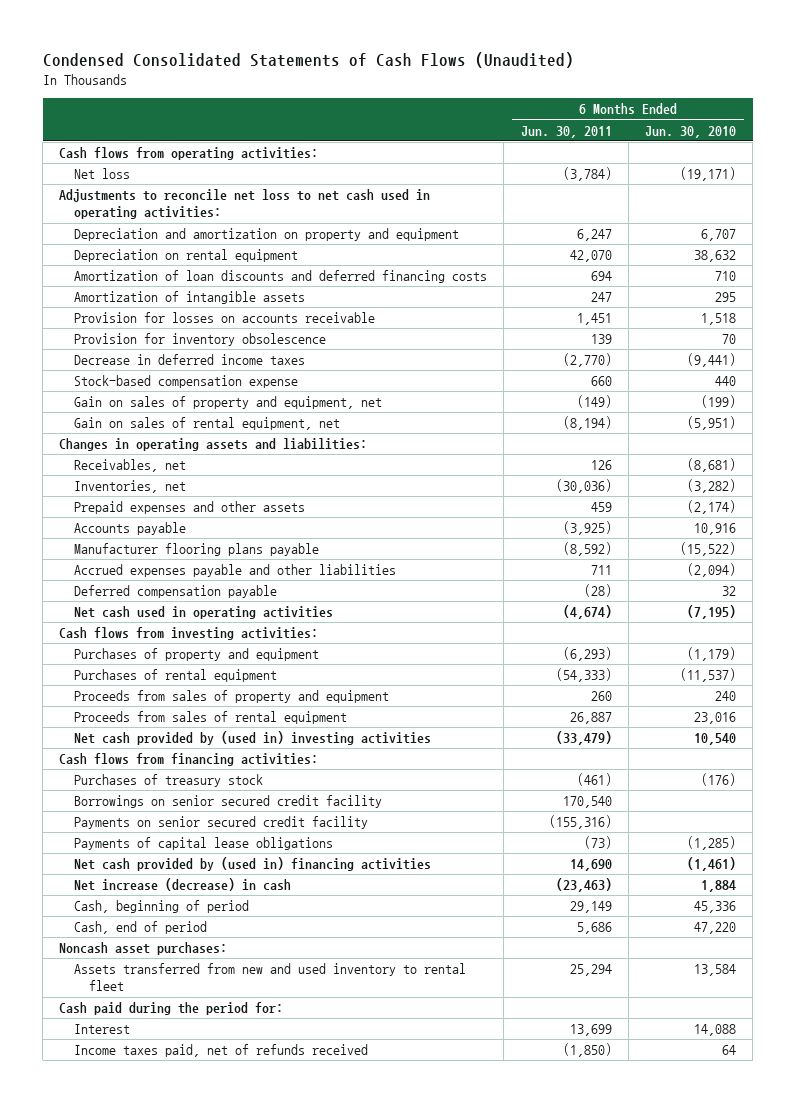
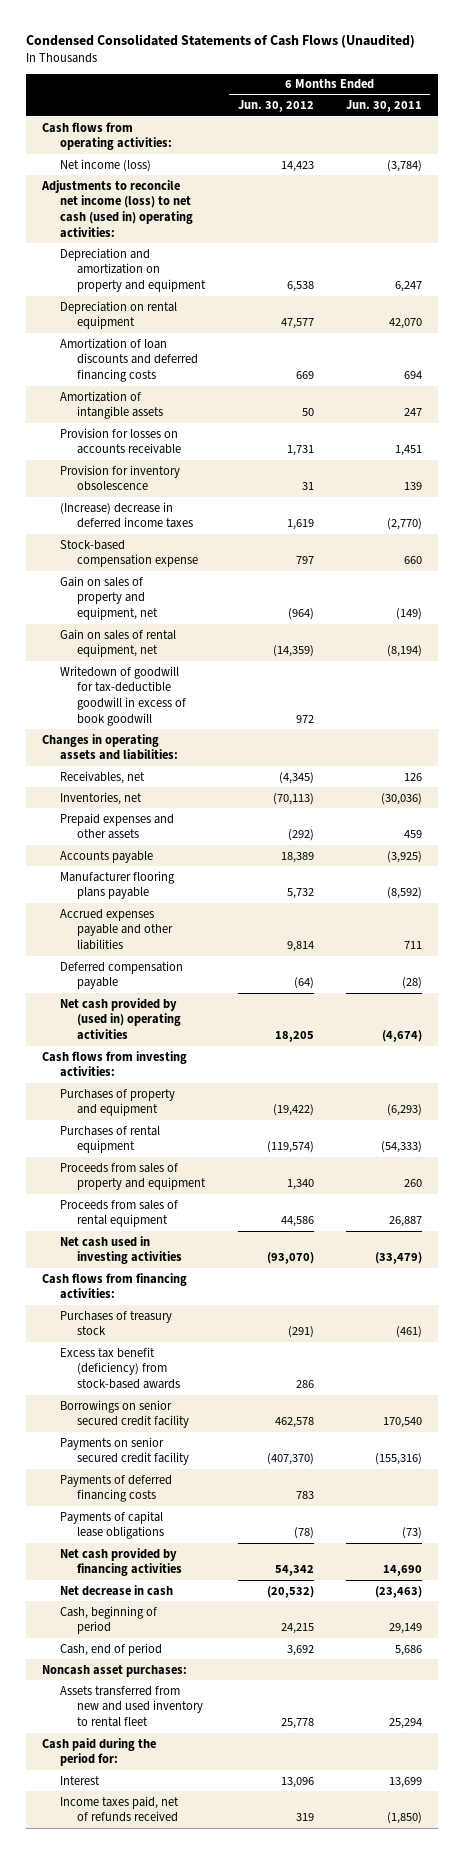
[645,125,737,138] Jun. 30, 2010 -> none
none -> [237,100,314,113] Jun. 30, 2012
[74,168,131,180] Net loss -> [59,158,151,172] Net income (loss)
[59,189,431,220] Adjustments to reconcile net loss to net cash used in operating activities: -> [41,179,193,238] Adjustments to reconcile net income (loss) to net cash (used in) operating activities:
[74,354,306,366] Decrease in deferred income taxes -> [59,501,194,529] (Increase) decrease in deferred income taxes
none -> [59,665,187,726] Writedown of goodwill for tax-deductible goodwill in excess of book goodwill
[74,606,334,620] Net cash used in operating activities -> [59,997,182,1041] Net cash provided by (used in) operating activities
[74,731,432,746] Net cash provided by (used in) investing activities -> [59,1235,183,1265] Net cash used in investing activities
none -> [59,1346,181,1390] Excess tax benefit (deficiency) from stock-based awards
none -> [59,1474,172,1503] Payments of deferred financing costs
[74,857,432,872] Net cash provided by (used in) financing activities -> [59,1547,183,1577] Net cash provided by financing activities
[74,878,292,892] Net increase (decrease) in cash -> [59,1584,173,1596] Net decrease in cash

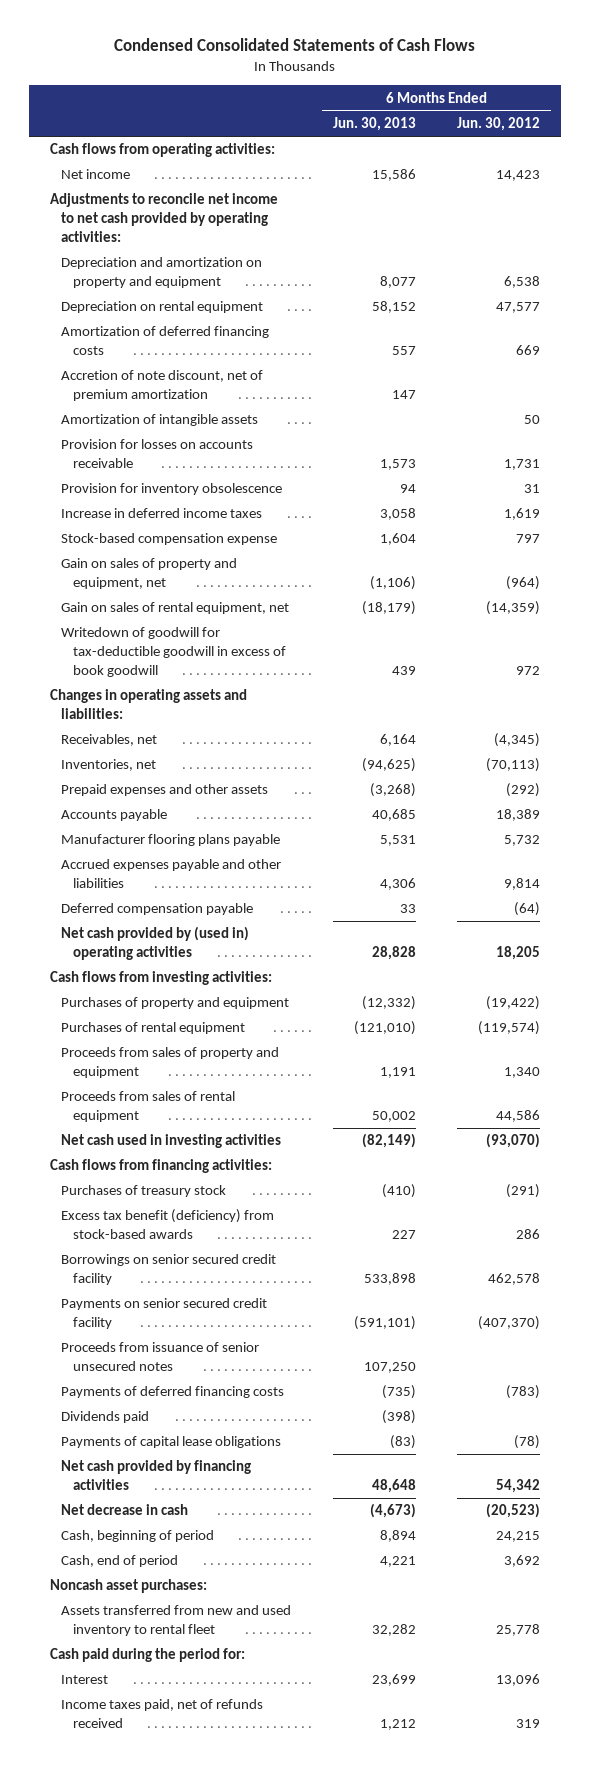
[26,34,416,49] Condensed Consolidated Statements of Cash Flows (Unaudited) -> [113,38,475,52] Condensed Consolidated Statements of Cash Flows
[345,100,422,113] Jun. 30, 2011 -> none
none -> [332,117,416,132] Jun. 30, 2013
[59,158,151,172] Net income (loss) -> [61,169,131,180] Net income
[41,179,193,238] Adjustments to reconcile net income (loss) to net cash (used in) operating activities: -> [49,193,278,242] Adjustments to reconcile net income to net cash provided by operating activities:
[59,337,199,383] Amortization of loan discounts and deferred financing costs -> [61,326,270,356] Amortization of deferred financing costs
none -> [61,370,264,402] Accretion of note discount, net of premium amortization
[59,501,194,529] (Increase) decrease in deferred income taxes -> [61,508,263,519] Increase in deferred income taxes
none -> [61,1342,260,1372] Proceeds from issuance of senior unsecured notes
[295,1491,314,1500] 783 -> [506,1385,541,1400] (783)
none -> [61,1411,150,1424] Dividends paid
[266,1585,314,1598] (20,532) -> [486,1503,541,1519] (20,523)

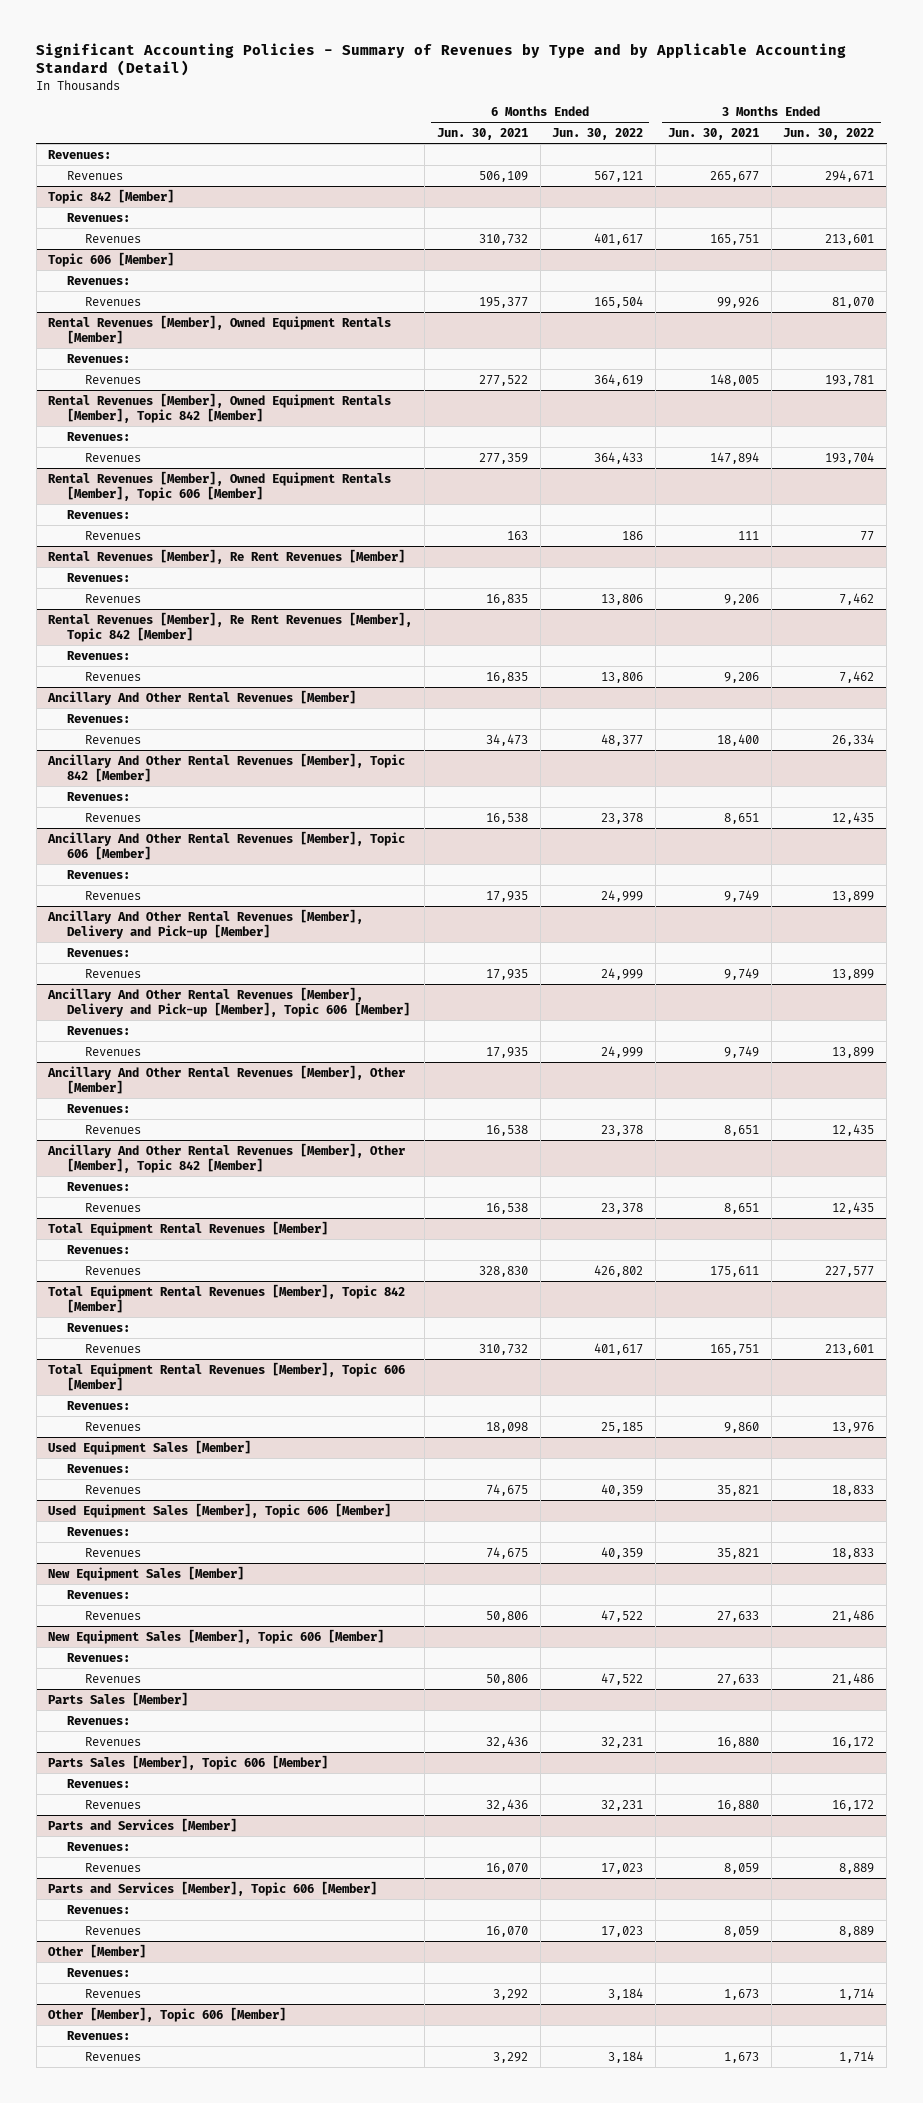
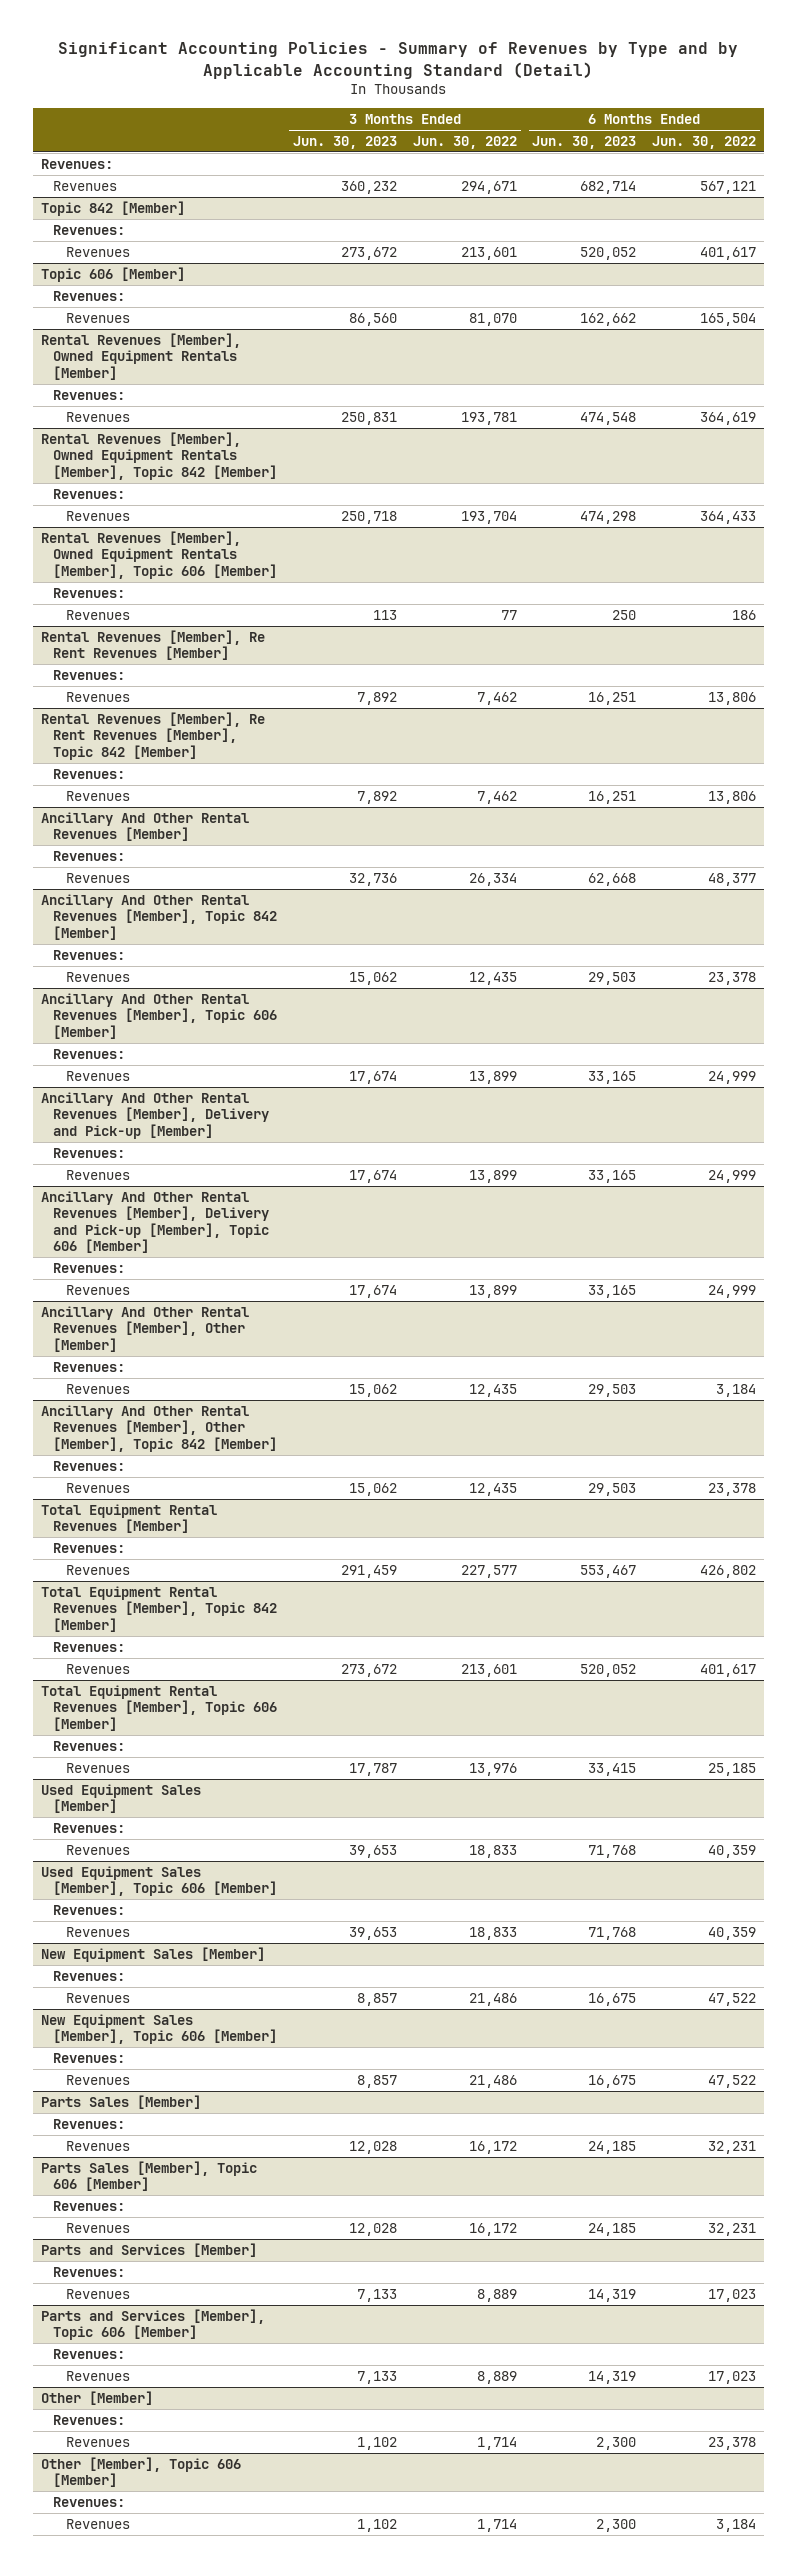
[436,128,528,141] Jun. 30, 2021 -> none
[667,128,759,141] Jun. 30, 2021 -> none
none -> [292,135,397,149] Jun. 30, 2023
none -> [532,135,637,149] Jun. 30, 2023
[601,1124,644,1136] 23,378 -> [716,1383,757,1397] 3,184
[608,1987,644,2000] 3,184 -> [708,2436,757,2450] 23,378

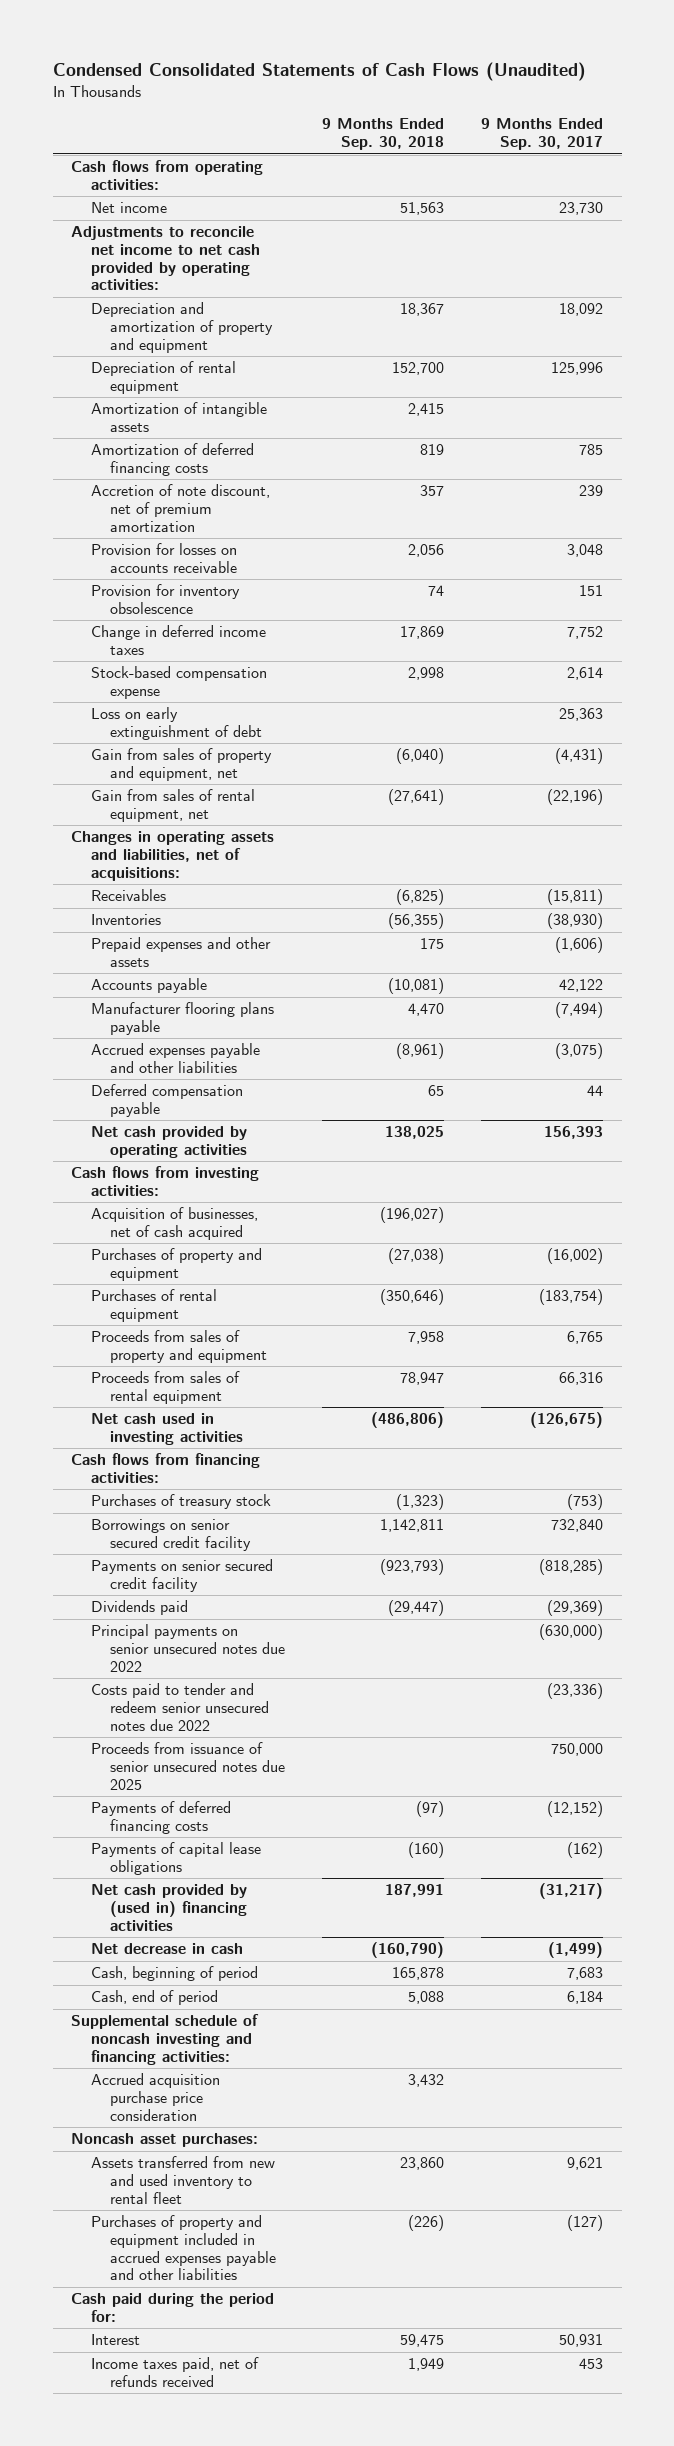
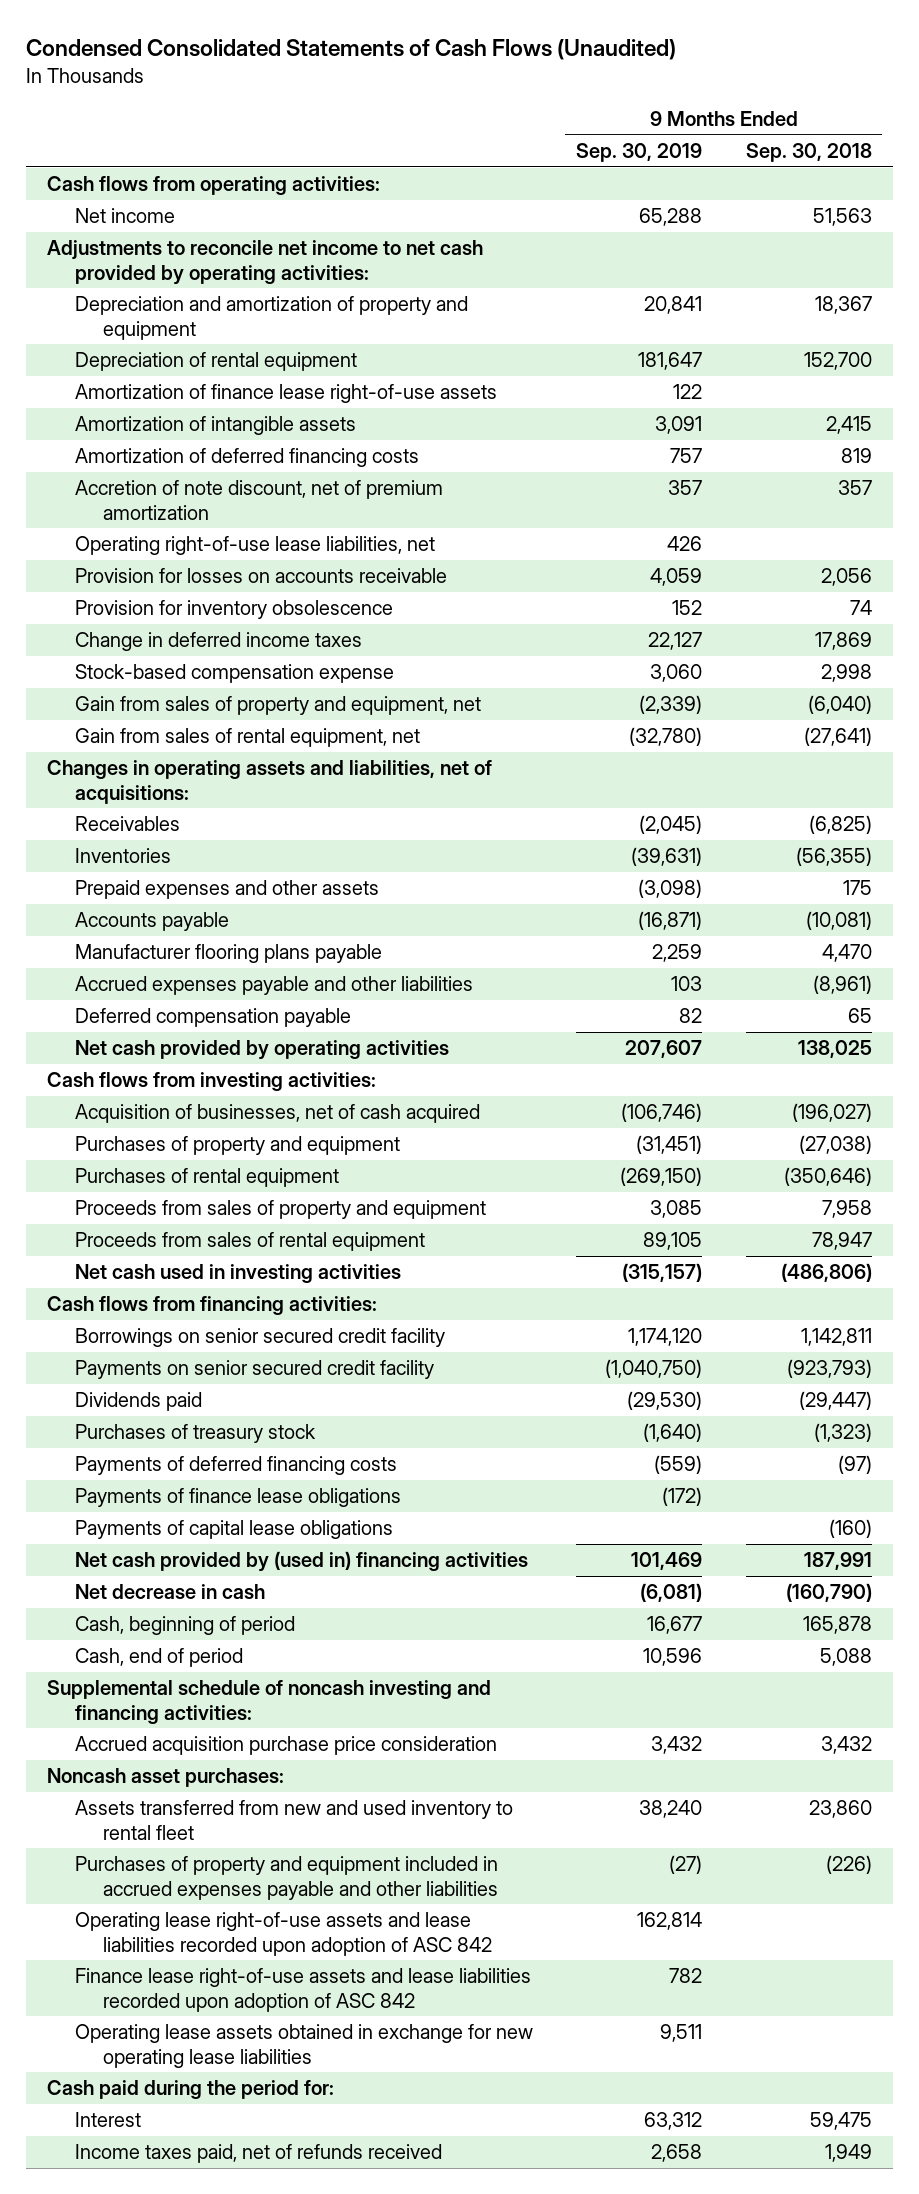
[481,118,604,151] 9 Months Ended Sep. 30, 2017 -> none
none -> [576,143,703,163] Sep. 30, 2019
none -> [74,384,497,404] Amortization of finance lease right-of-use assets
none -> [74,536,435,556] Operating right-of-use lease liabilities, net
[90,707,263,740] Loss on early extinguishment of debt -> none
[90,1624,286,1672] Principal payments on senior unsecured notes due 2022 -> none
[90,1683,270,1731] Costs paid to tender and redeem senior unsecured notes due 2022 -> none
[90,1742,286,1790] Proceeds from issuance of senior unsecured notes due 2025 -> none
[90,1494,271,1510] Purchases of treasury stock -> [74,1424,316,1444] Purchases of treasury stock
none -> [74,1488,401,1508] Payments of finance lease obligations
none -> [74,1912,492,1956] Operating lease right-of-use assets and lease liabilities recorded upon adoption of ASC 842
none -> [74,1968,531,2012] Finance lease right-of-use assets and lease liabilities recorded upon adoption of ASC 842
none -> [74,2024,533,2068] Operating lease assets obtained in exchange for new operating lease liabilities

